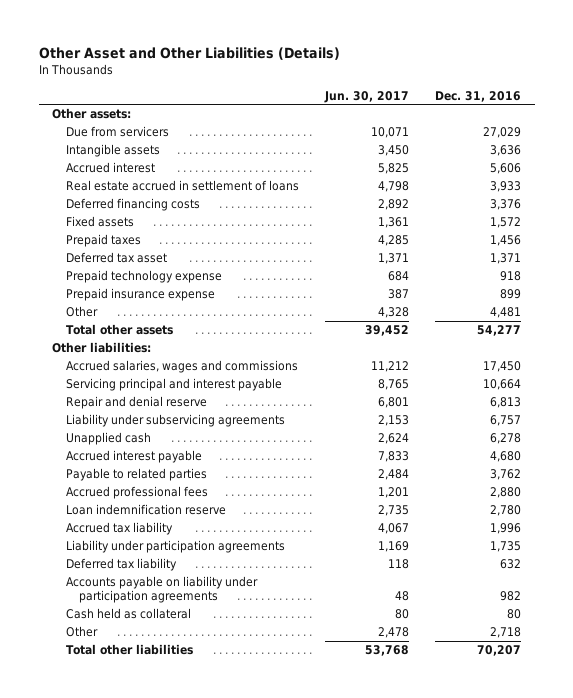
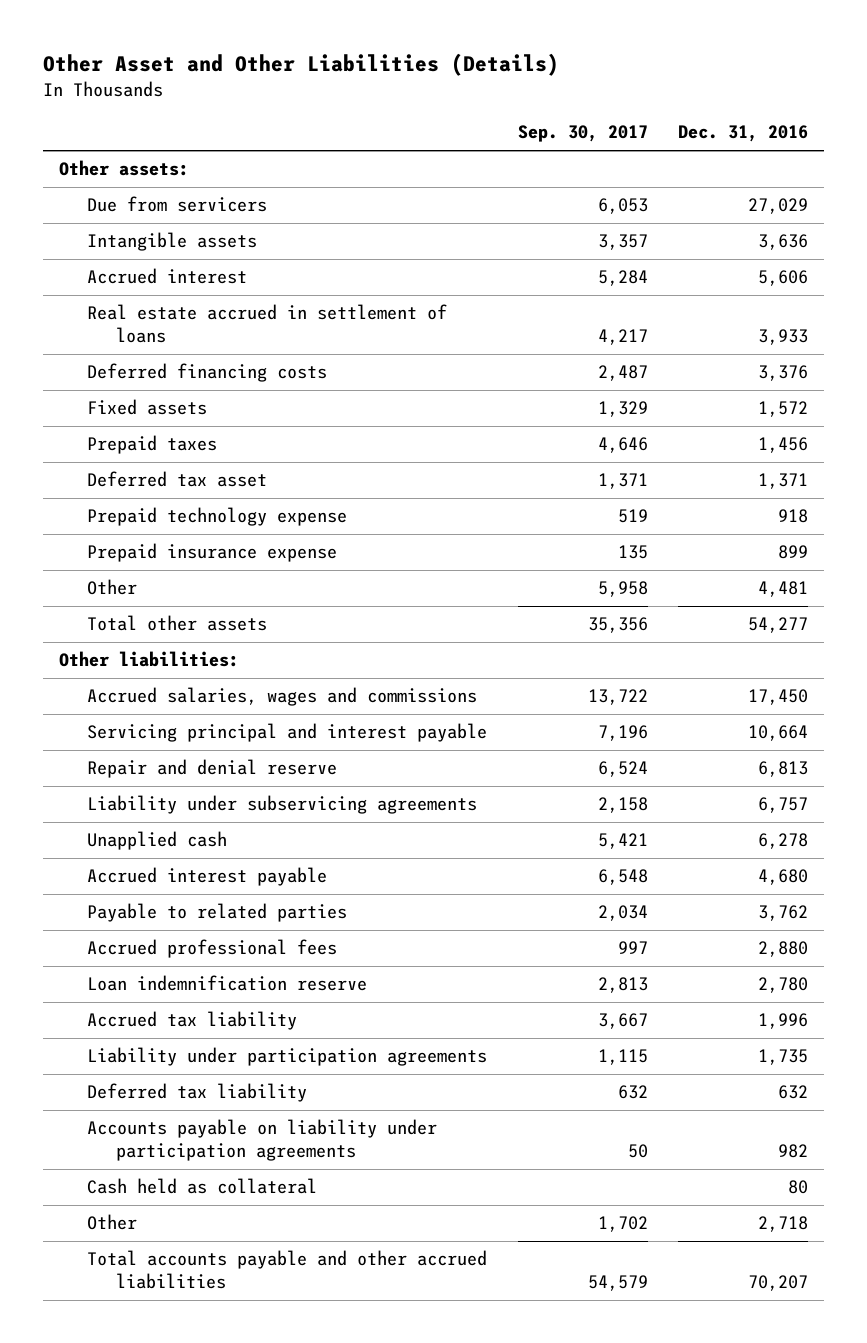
[324,90,410,103] Jun. 30, 2017 -> none
none -> [517,125,648,143] Sep. 30, 2017
[65,644,193,656] Total other liabilities -> [87,1250,488,1290] Total accounts payable and other accrued liabilities

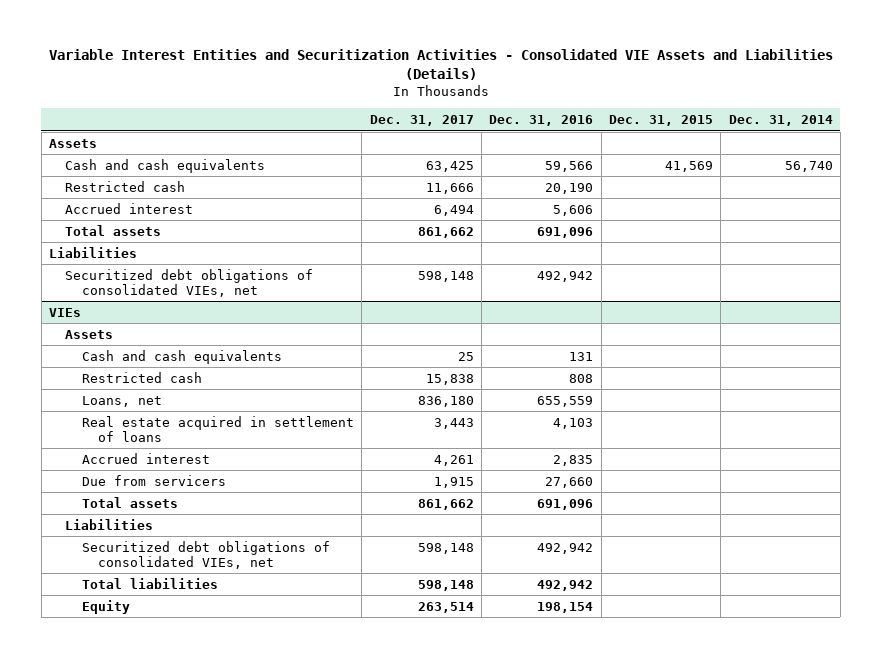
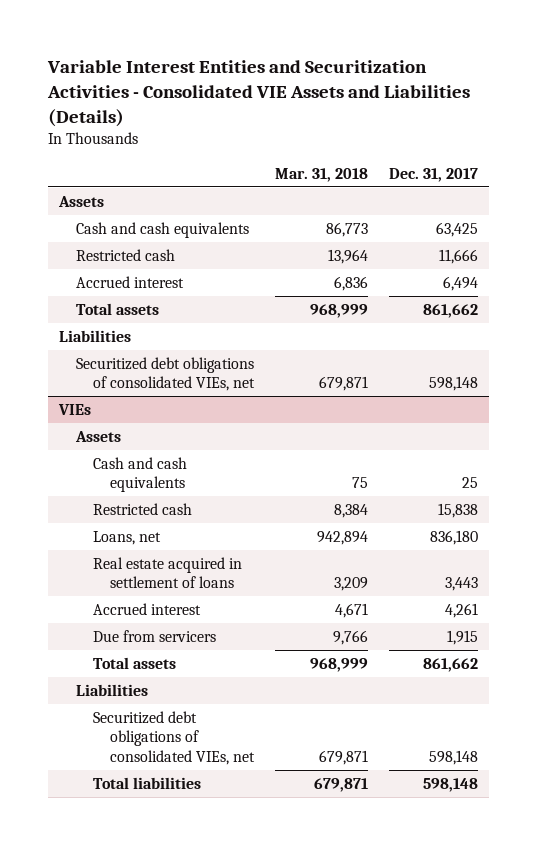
[489,114,594,126] Dec. 31, 2016 -> none
[608,114,713,126] Dec. 31, 2015 -> none
[728,114,833,126] Dec. 31, 2014 -> none
none -> [275,167,369,182] Mar. 31, 2018
[81,599,130,614] Equity -> none

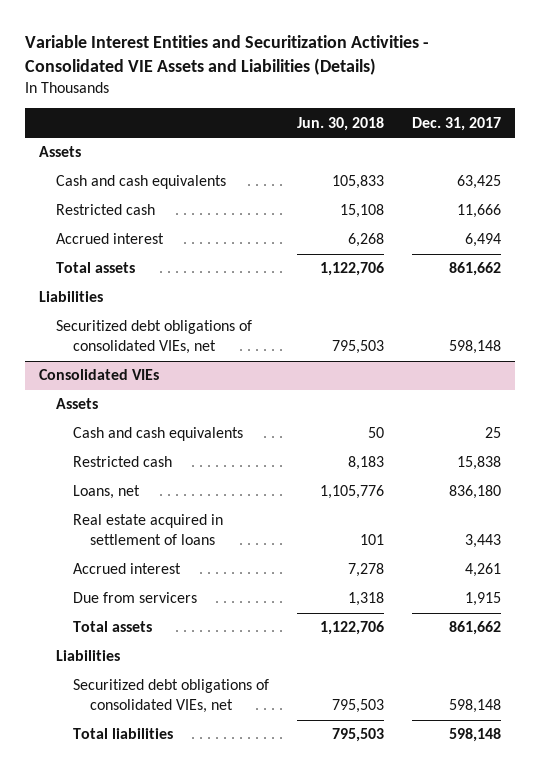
[275,167,369,182] Mar. 31, 2018 -> none
none -> [296,116,384,131] Jun. 30, 2018
[57,403,91,415] VIEs -> [38,369,159,381] Consolidated VIEs

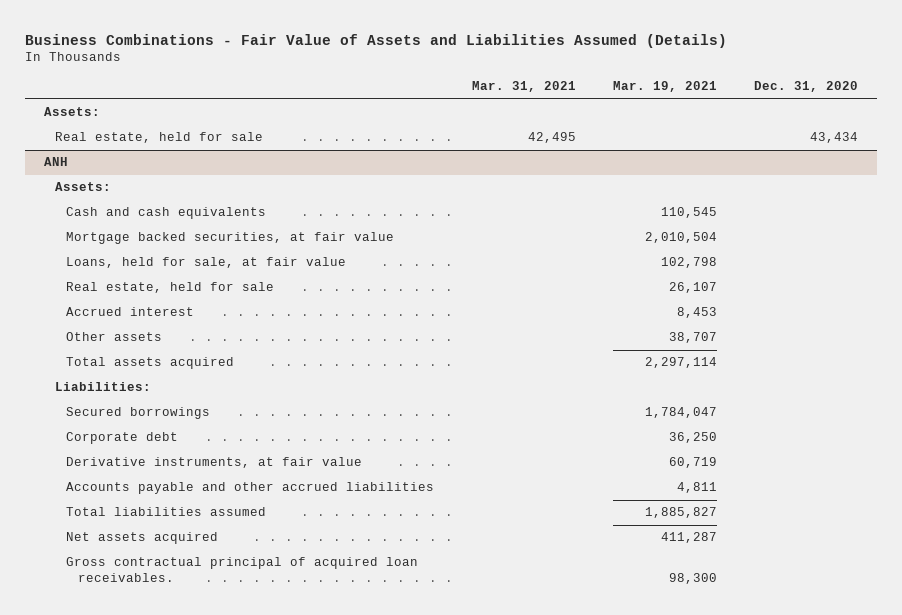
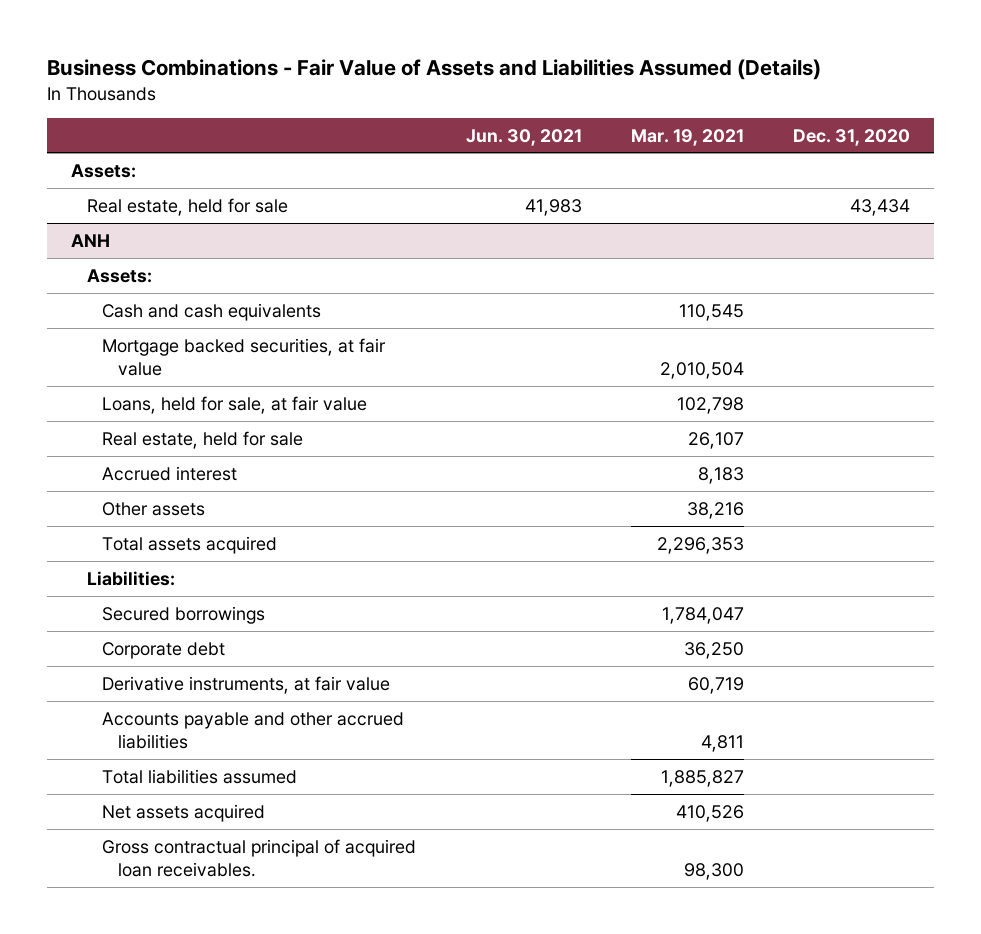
[471,81,576,93] Mar. 31, 2021 -> none
none -> [465,128,582,146] Jun. 30, 2021
[676,307,717,319] 8,453 -> [697,466,744,484] 8,183
[668,332,717,344] 38,707 -> [686,501,744,519] 38,216
[644,357,717,369] 2,297,114 -> [656,536,744,554] 2,296,353
[660,532,717,544] 411,287 -> [675,804,744,822] 410,526

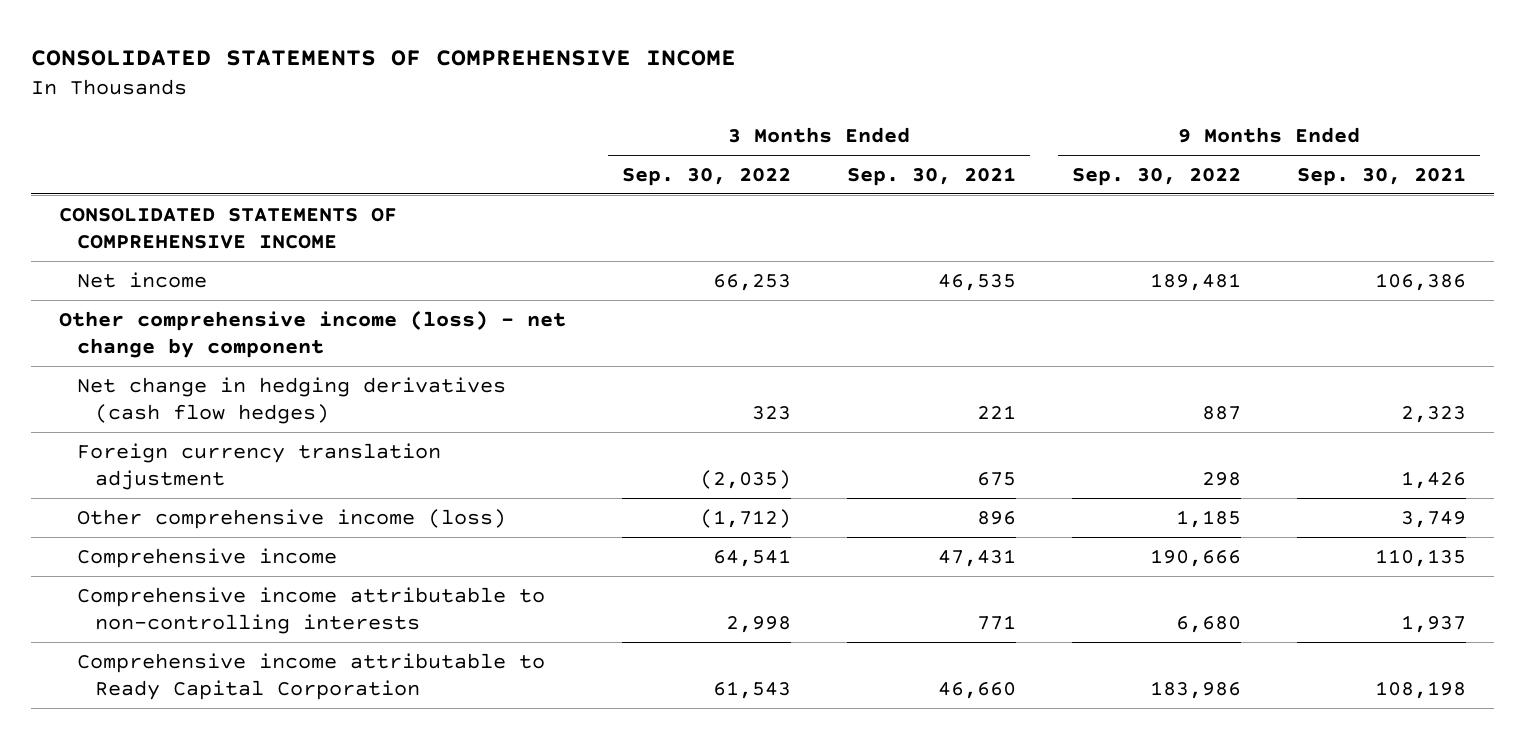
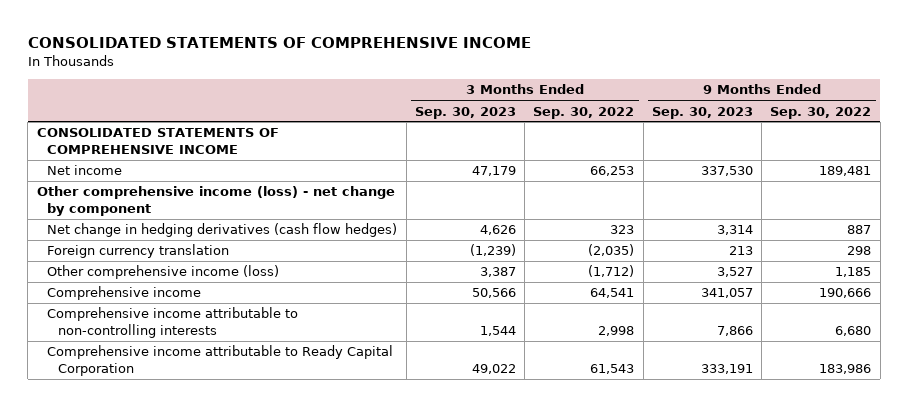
[846,166,1016,186] Sep. 30, 2021 -> none
[1296,166,1466,186] Sep. 30, 2021 -> none
none -> [414,106,516,119] Sep. 30, 2023
none -> [651,106,753,119] Sep. 30, 2023
[77,442,442,490] Foreign currency translation adjustment -> [47,244,230,259] Foreign currency translation

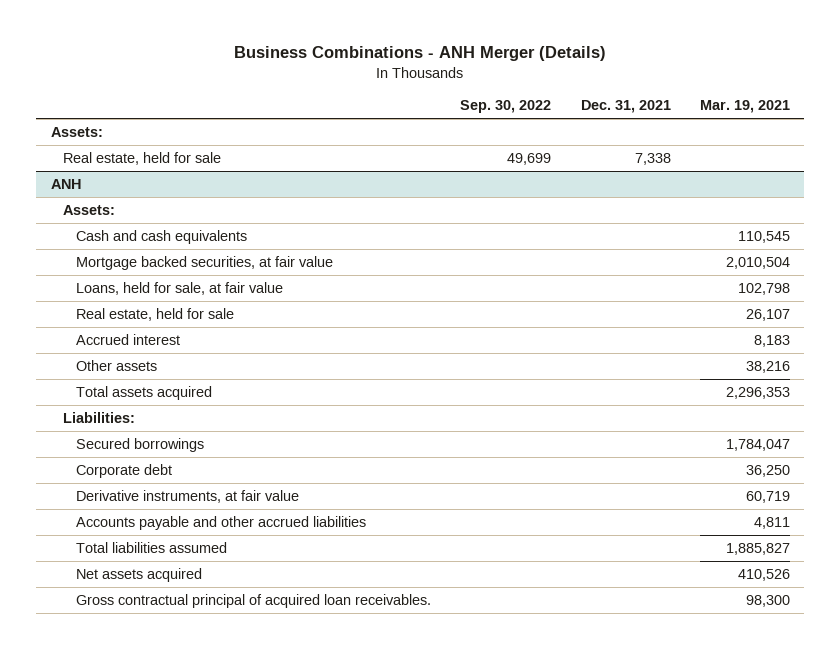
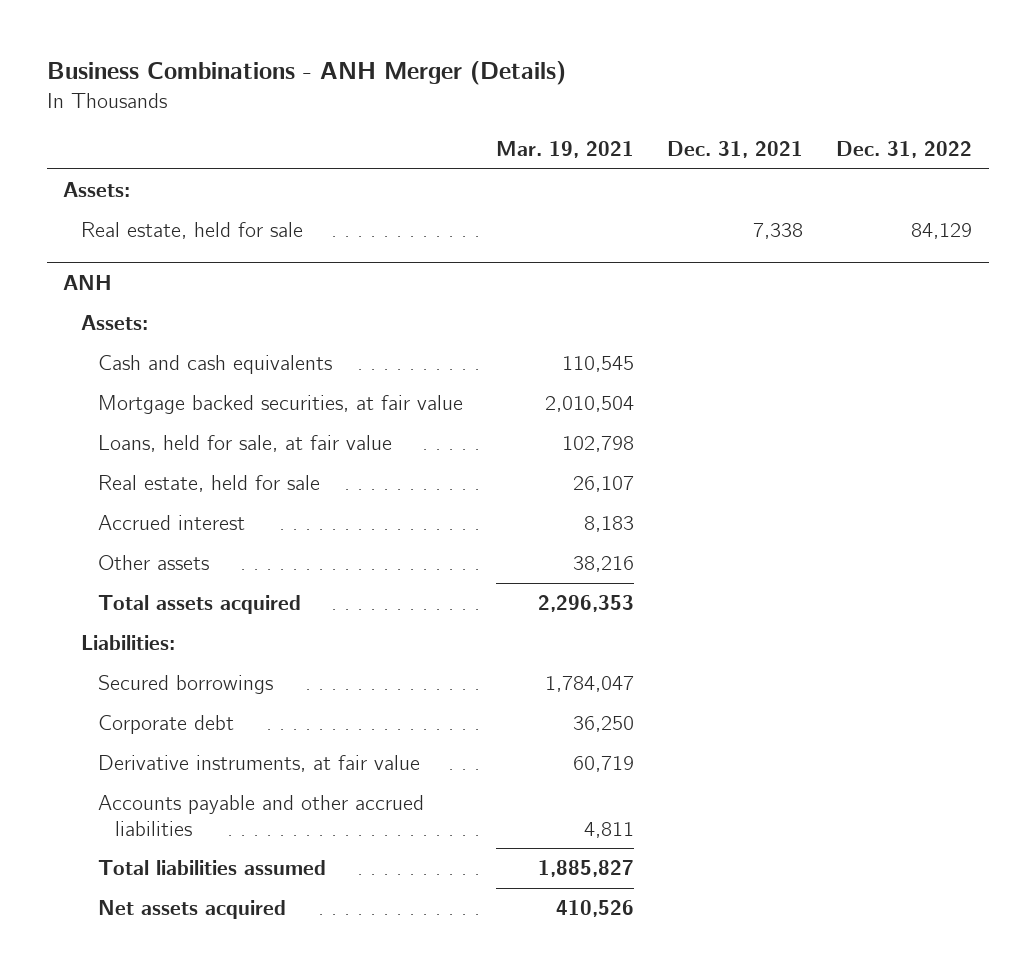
[460,100,552,114] Sep. 30, 2022 -> none
none -> [836,140,973,158] Dec. 31, 2022
[75,593,431,608] Gross contractual principal of acquired loan receivables. -> none

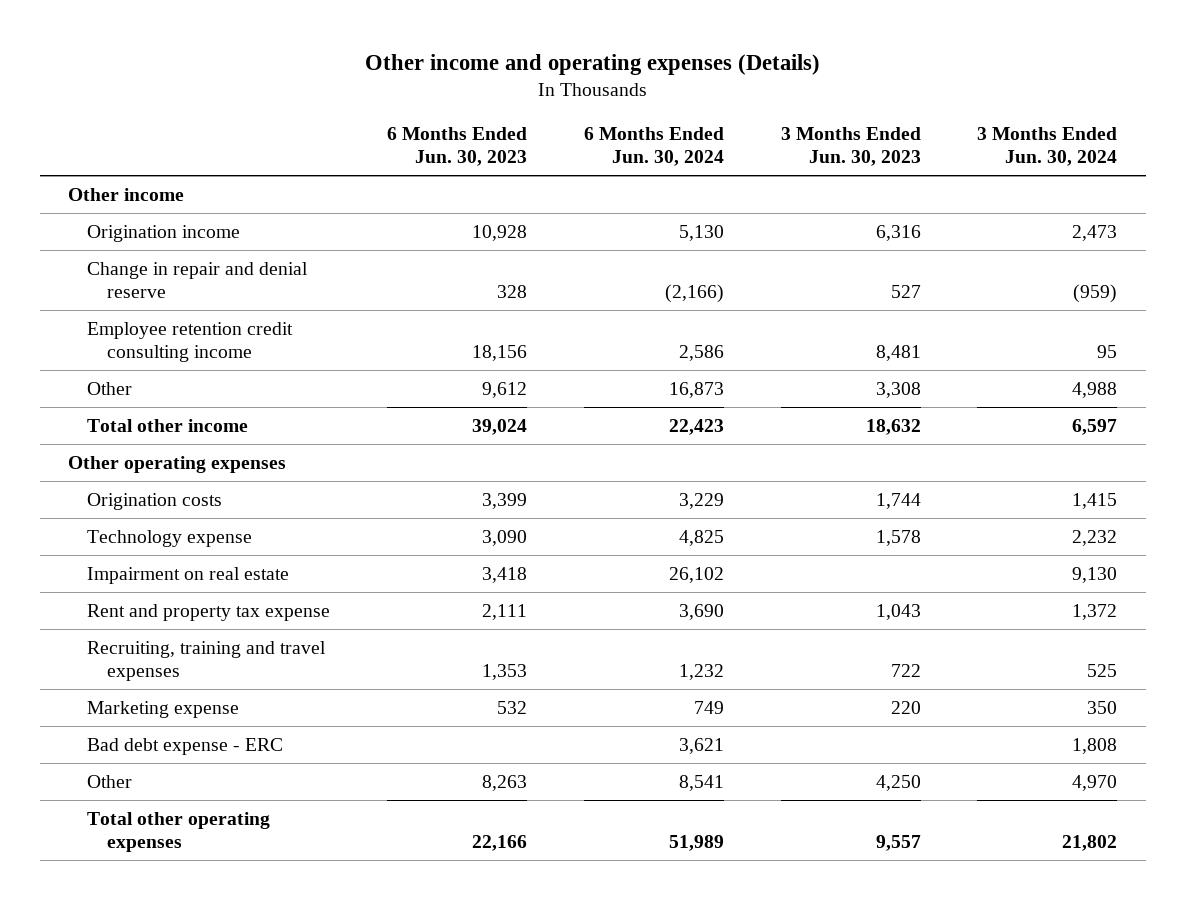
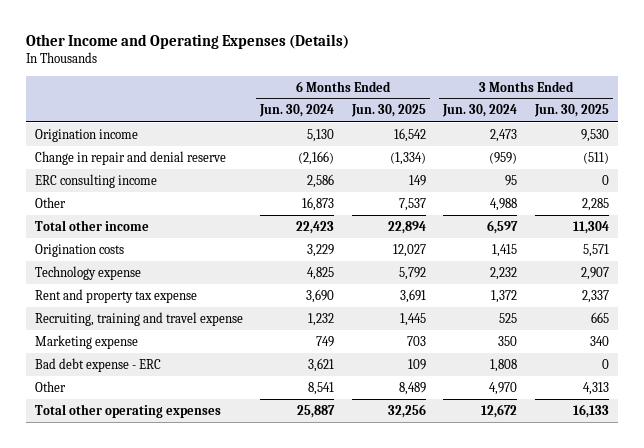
[364,53,820,75] Other income and operating expenses (Details) -> [26,33,350,49] Other Income and Operating Expenses (Details)
[387,127,528,167] 6 Months Ended Jun. 30, 2023 -> none
[780,127,921,167] 3 Months Ended Jun. 30, 2023 -> none
none -> [350,104,426,118] Jun. 30, 2025
none -> [533,104,609,118] Jun. 30, 2025
[67,187,184,201] Other income -> none
[87,321,294,362] Employee retention credit consulting income -> [34,173,157,188] ERC consulting income
[67,455,286,473] Other operating expenses -> none
[87,566,290,584] Impairment on real estate -> none
[87,640,327,681] Recruiting, training and travel expenses -> [34,311,243,326] Recruiting, training and travel expense
[668,834,724,851] 51,989 -> [297,404,336,418] 25,887
[1062,834,1118,851] 21,802 -> [481,403,518,418] 12,672

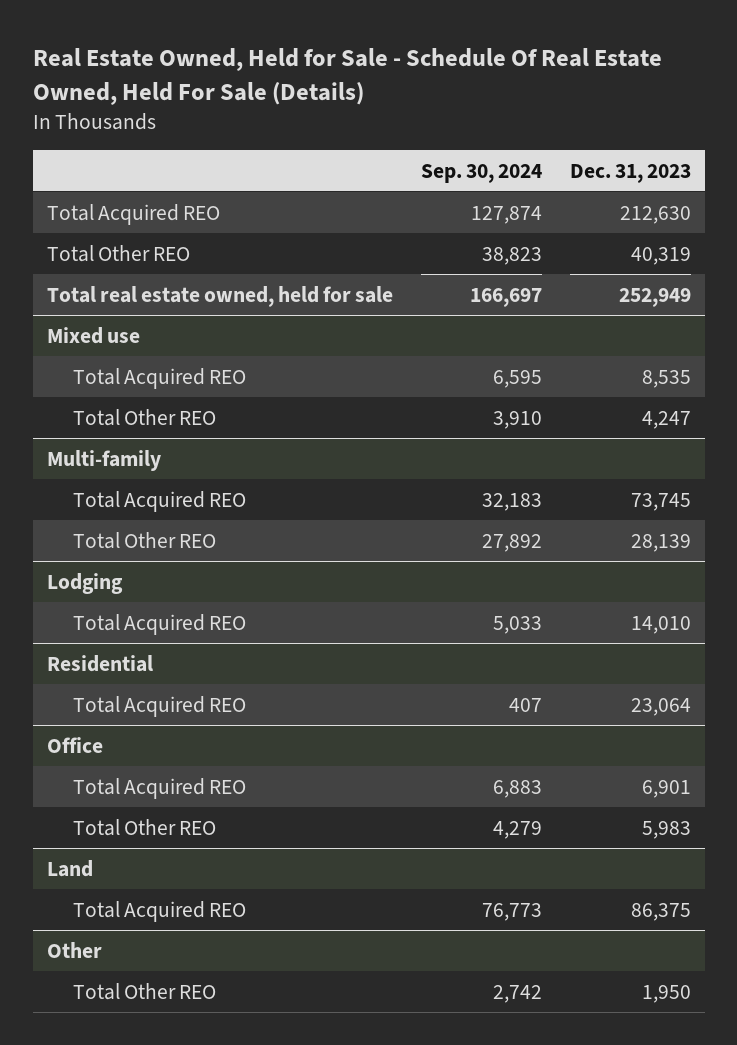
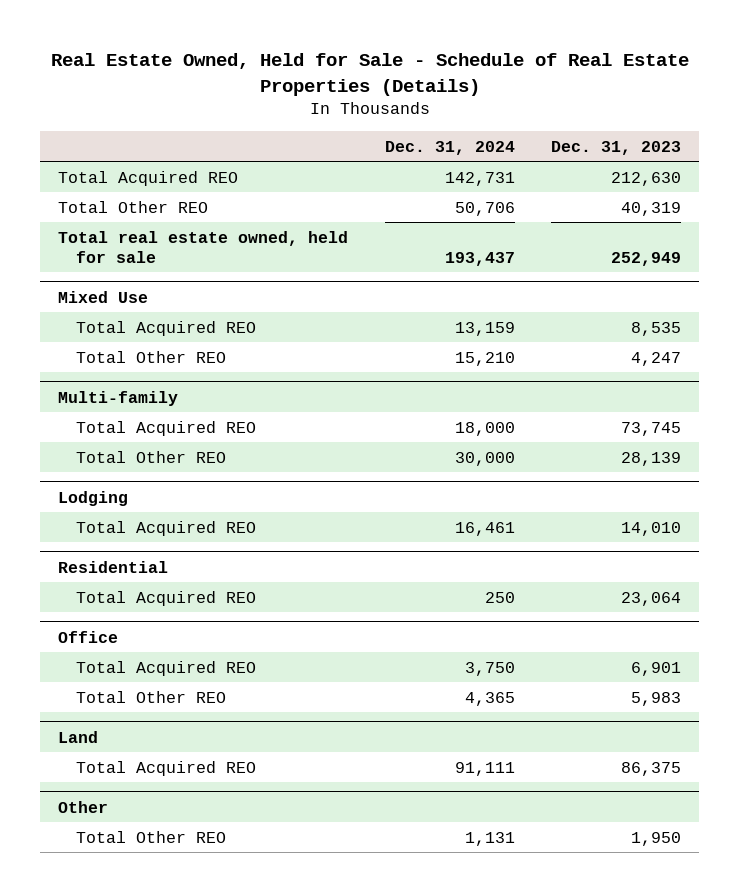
[32,48,662,105] Real Estate Owned, Held for Sale - Schedule Of Real Estate Owned, Held For Sale (Details) -> [50,52,689,96] Real Estate Owned, Held for Sale - Schedule of Real Estate Properties (Details)
[420,163,542,183] Sep. 30, 2024 -> none
none -> [384,140,515,155] Dec. 31, 2024
[46,326,140,344] Mixed use -> [58,290,149,303] Mixed Use

